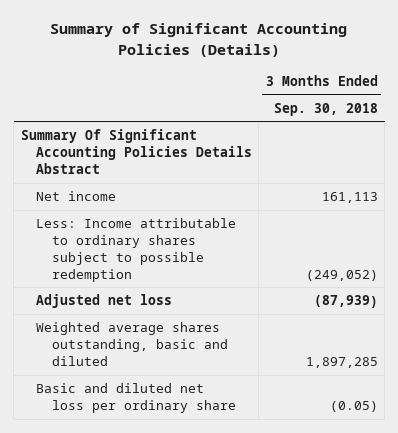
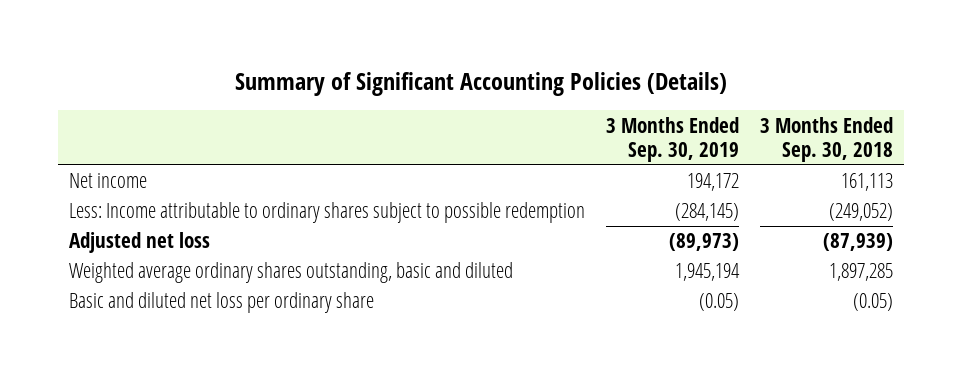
none -> [605,116,739,162] 3 Months Ended Sep. 30, 2019
[20,129,253,174] Summary Of Significant Accounting Policies Details Abstract -> none
[36,322,228,366] Weighted average shares outstanding, basic and diluted -> [68,262,513,284] Weighted average ordinary shares outstanding, basic and diluted

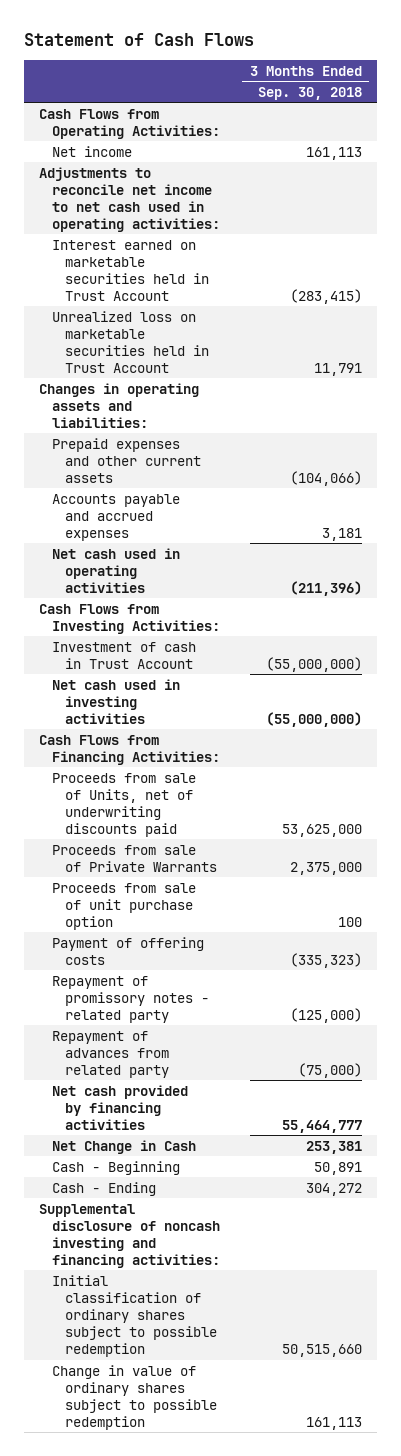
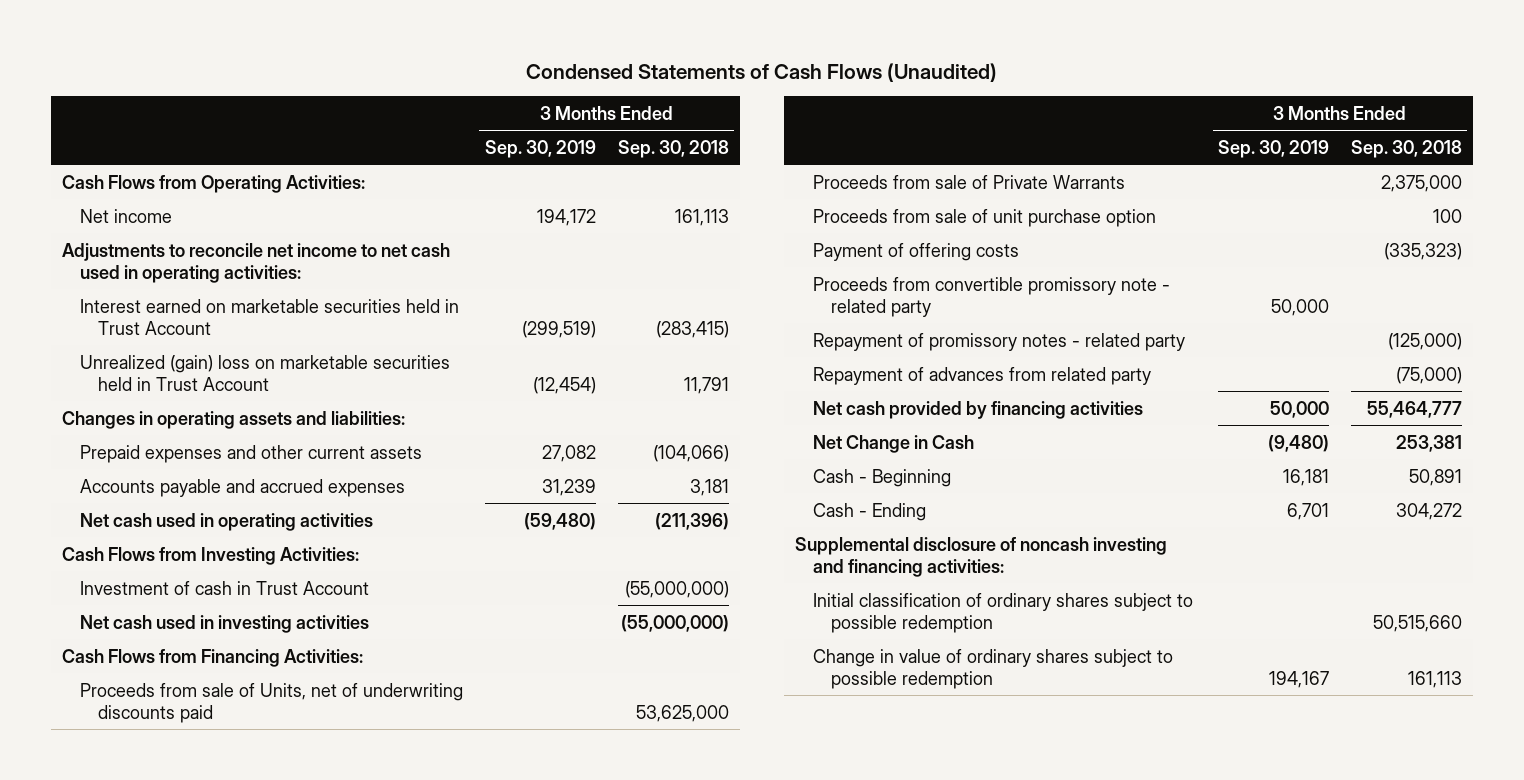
[23,32,254,46] Statement of Cash Flows -> [525,62,997,82] Condensed Statements of Cash Flows (Unaudited)
none -> [484,139,596,158] Sep. 30, 2019
[52,310,210,374] Unrealized loss on marketable securities held in Trust Account -> [79,354,450,391] Unrealized (gain) loss on marketable securities held in Trust Account
none -> [813,276,1171,317] Proceeds from convertible promissory note - related party

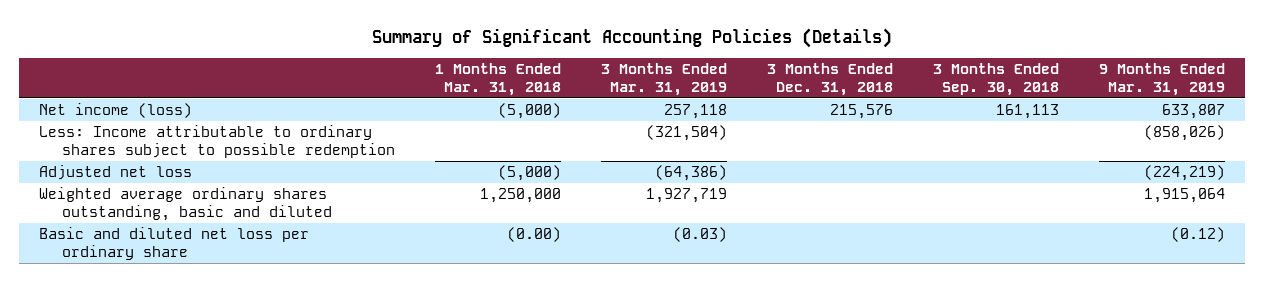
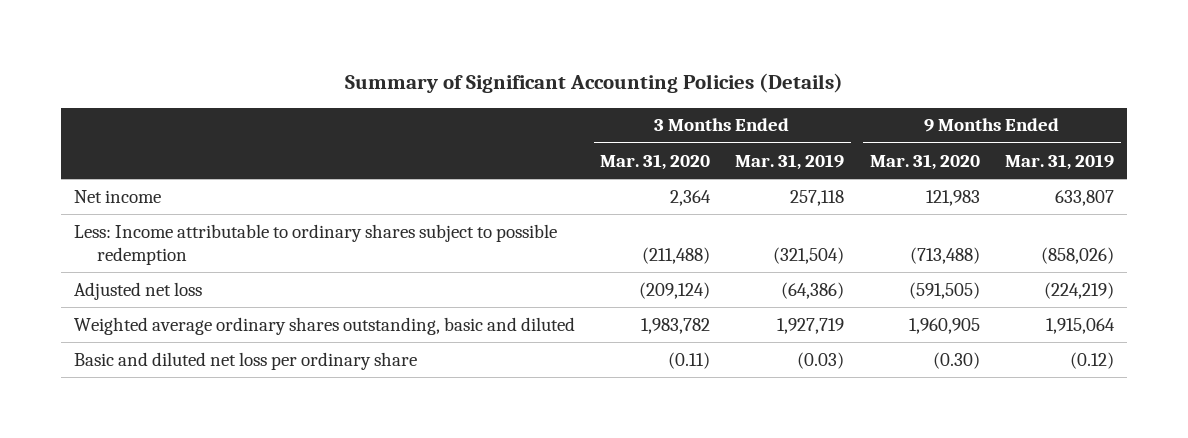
[435,62,562,96] 1 Months Ended Mar. 31, 2018 -> none
[767,62,894,96] 3 Months Ended Dec. 31, 2018 -> none
[933,62,1060,96] 3 Months Ended Sep. 30, 2018 -> none
none -> [599,153,710,170] Mar. 31, 2020
none -> [869,153,980,170] Mar. 31, 2020
[39,103,193,119] Net income (loss) -> [73,189,161,203] Net income

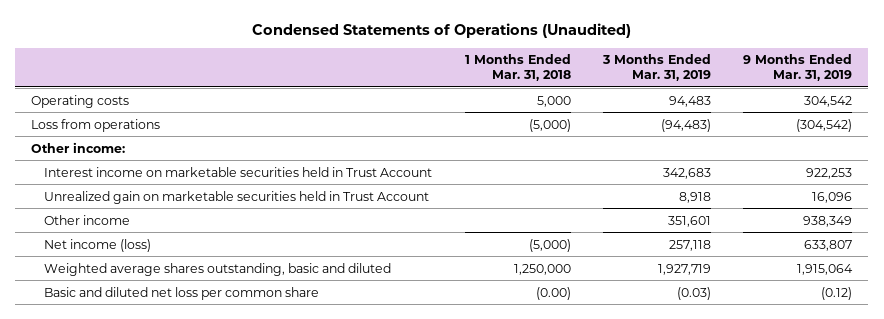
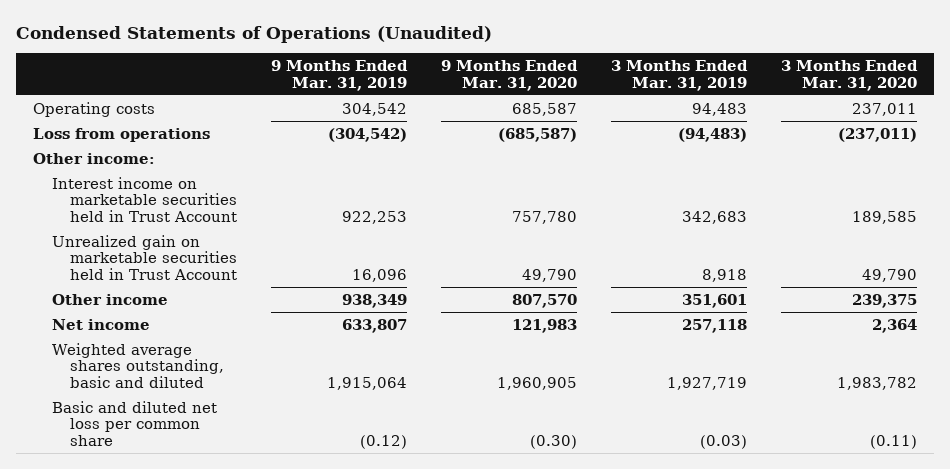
[464,54,571,82] 1 Months Ended Mar. 31, 2018 -> none
none -> [440,59,578,91] 9 Months Ended Mar. 31, 2020
none -> [780,59,918,91] 3 Months Ended Mar. 31, 2020
[44,238,152,252] Net income (loss) -> [51,318,150,330] Net income

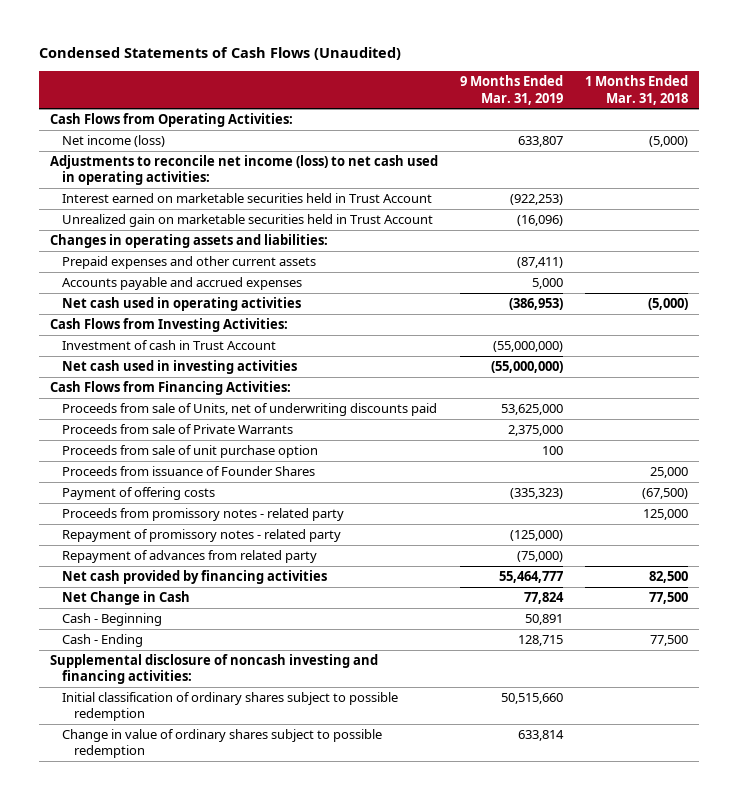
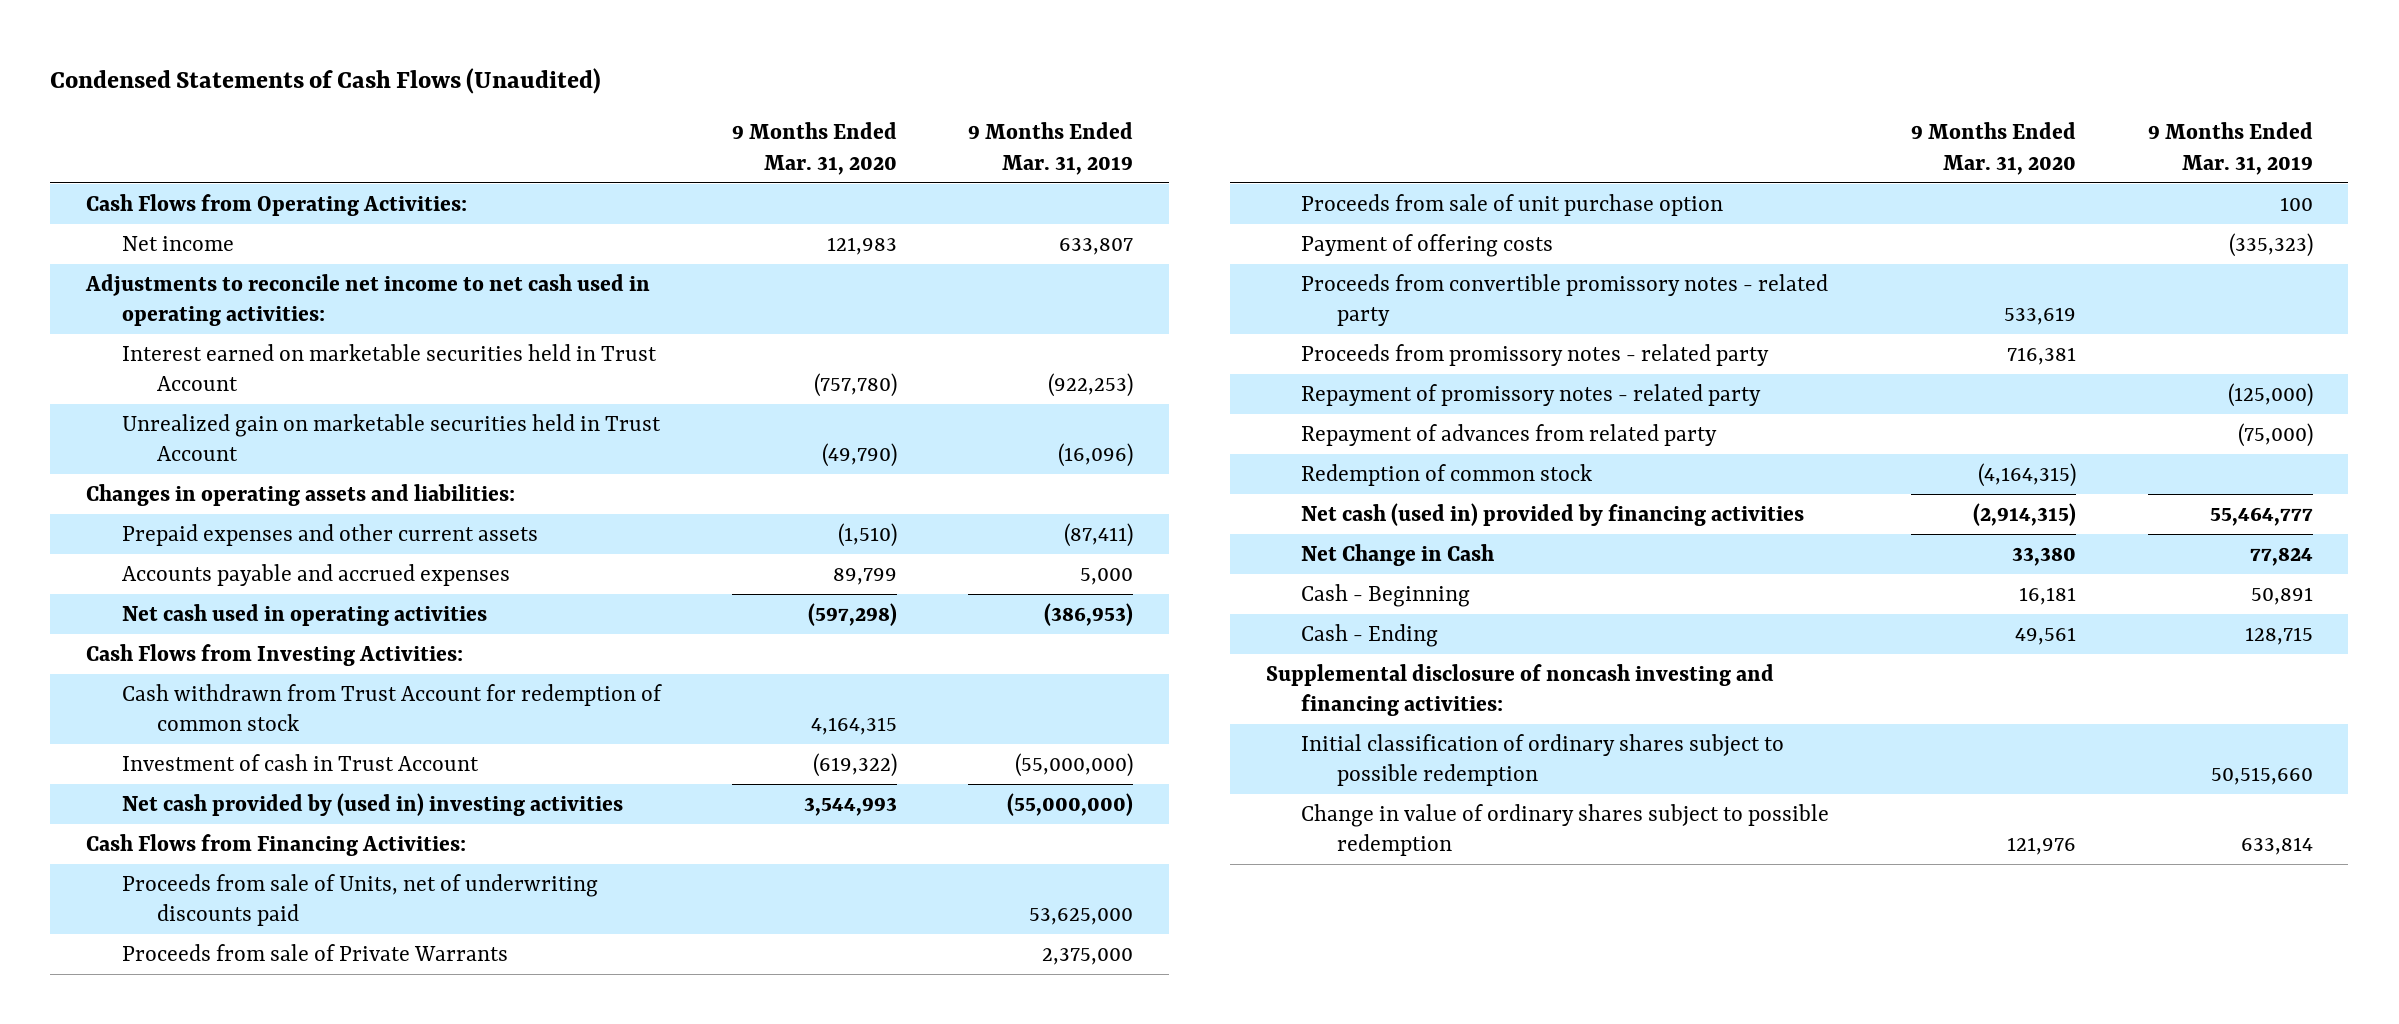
[584,75,688,105] 1 Months Ended Mar. 31, 2018 -> none
none -> [731,122,897,175] 9 Months Ended Mar. 31, 2020
[61,134,165,147] Net income (loss) -> [121,235,234,251] Net income
[49,154,438,186] Adjustments to reconcile net income (loss) to net cash used in operating activities: -> [85,273,651,327] Adjustments to reconcile net income to net cash used in operating activities:
none -> [121,683,662,732] Cash withdrawn from Trust Account for redemption of common stock
[61,359,297,374] Net cash used in investing activities -> [121,792,623,816] Net cash provided by (used in) investing activities
[61,465,315,476] Proceeds from issuance of Founder Shares -> none
none -> [1301,273,1829,327] Proceeds from convertible promissory notes - related party
none -> [1301,463,1593,486] Redemption of common stock
[61,569,327,584] Net cash provided by financing activities -> [1301,502,1805,526] Net cash (used in) provided by financing activities

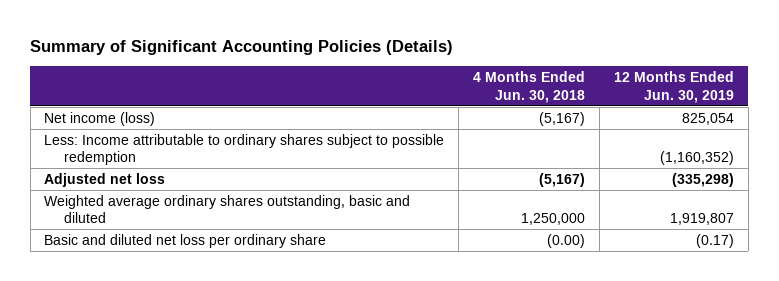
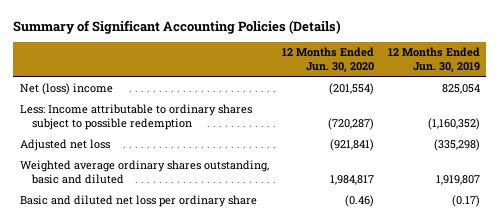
[473,71,586,103] 4 Months Ended Jun. 30, 2018 -> none
none -> [282,47,375,73] 12 Months Ended Jun. 30, 2020
[44,112,156,127] Net income (loss) -> [20,83,114,96] Net (loss) income

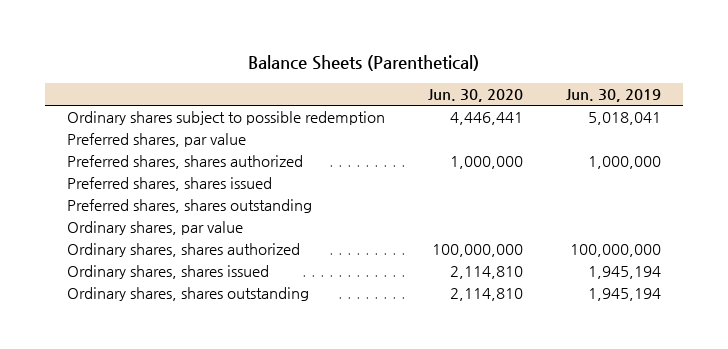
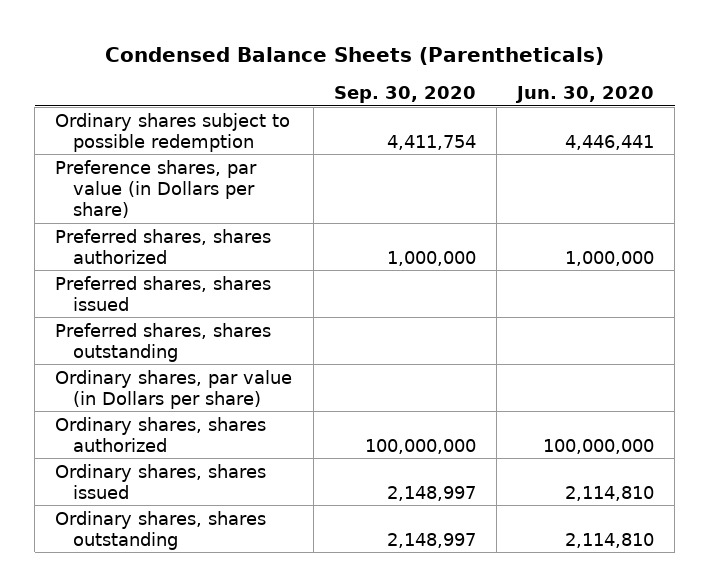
[247,54,479,71] Balance Sheets (Parenthetical) -> [104,47,604,66] Condensed Balance Sheets (Parentheticals)
[566,89,662,103] Jun. 30, 2019 -> none
none -> [333,86,476,104] Sep. 30, 2020
[66,133,246,148] Preferred shares, par value -> [55,159,258,218] Preference shares, par value (in Dollars per share)
[66,221,243,236] Ordinary shares, par value -> [55,369,293,409] Ordinary shares, par value (in Dollars per share)

